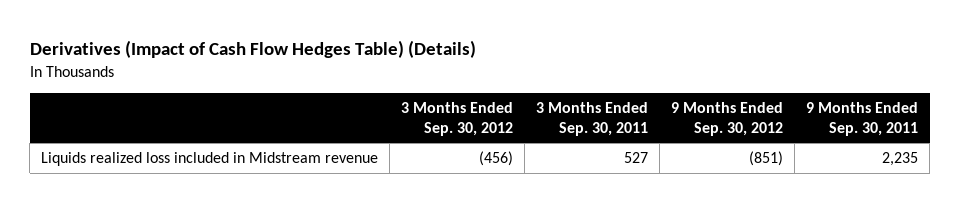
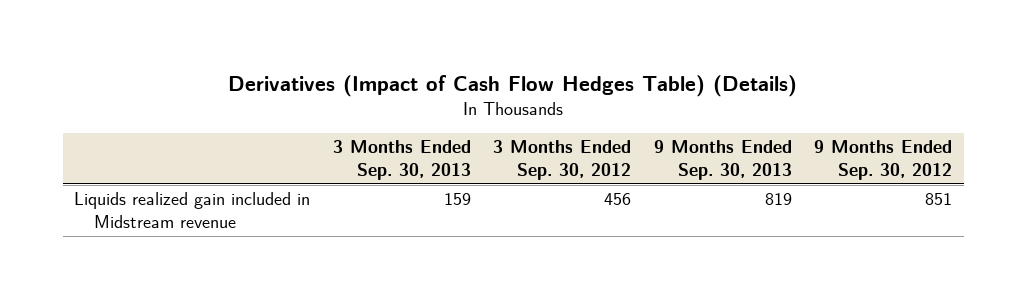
[536,102,649,136] 3 Months Ended Sep. 30, 2011 -> none
[806,102,919,136] 9 Months Ended Sep. 30, 2011 -> none
none -> [332,140,471,180] 3 Months Ended Sep. 30, 2013
none -> [653,140,792,180] 9 Months Ended Sep. 30, 2013
[41,152,379,167] Liquids realized loss included in Midstream revenue -> [73,192,310,229] Liquids realized gain included in Midstream revenue
[479,151,514,167] (456) -> [604,193,632,206] 456
[749,151,784,167] (851) -> [925,193,953,206] 851

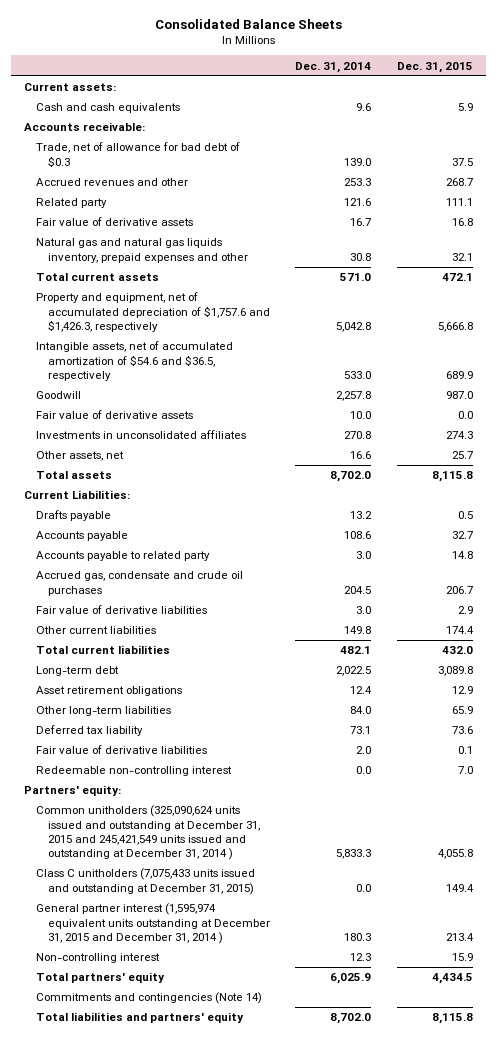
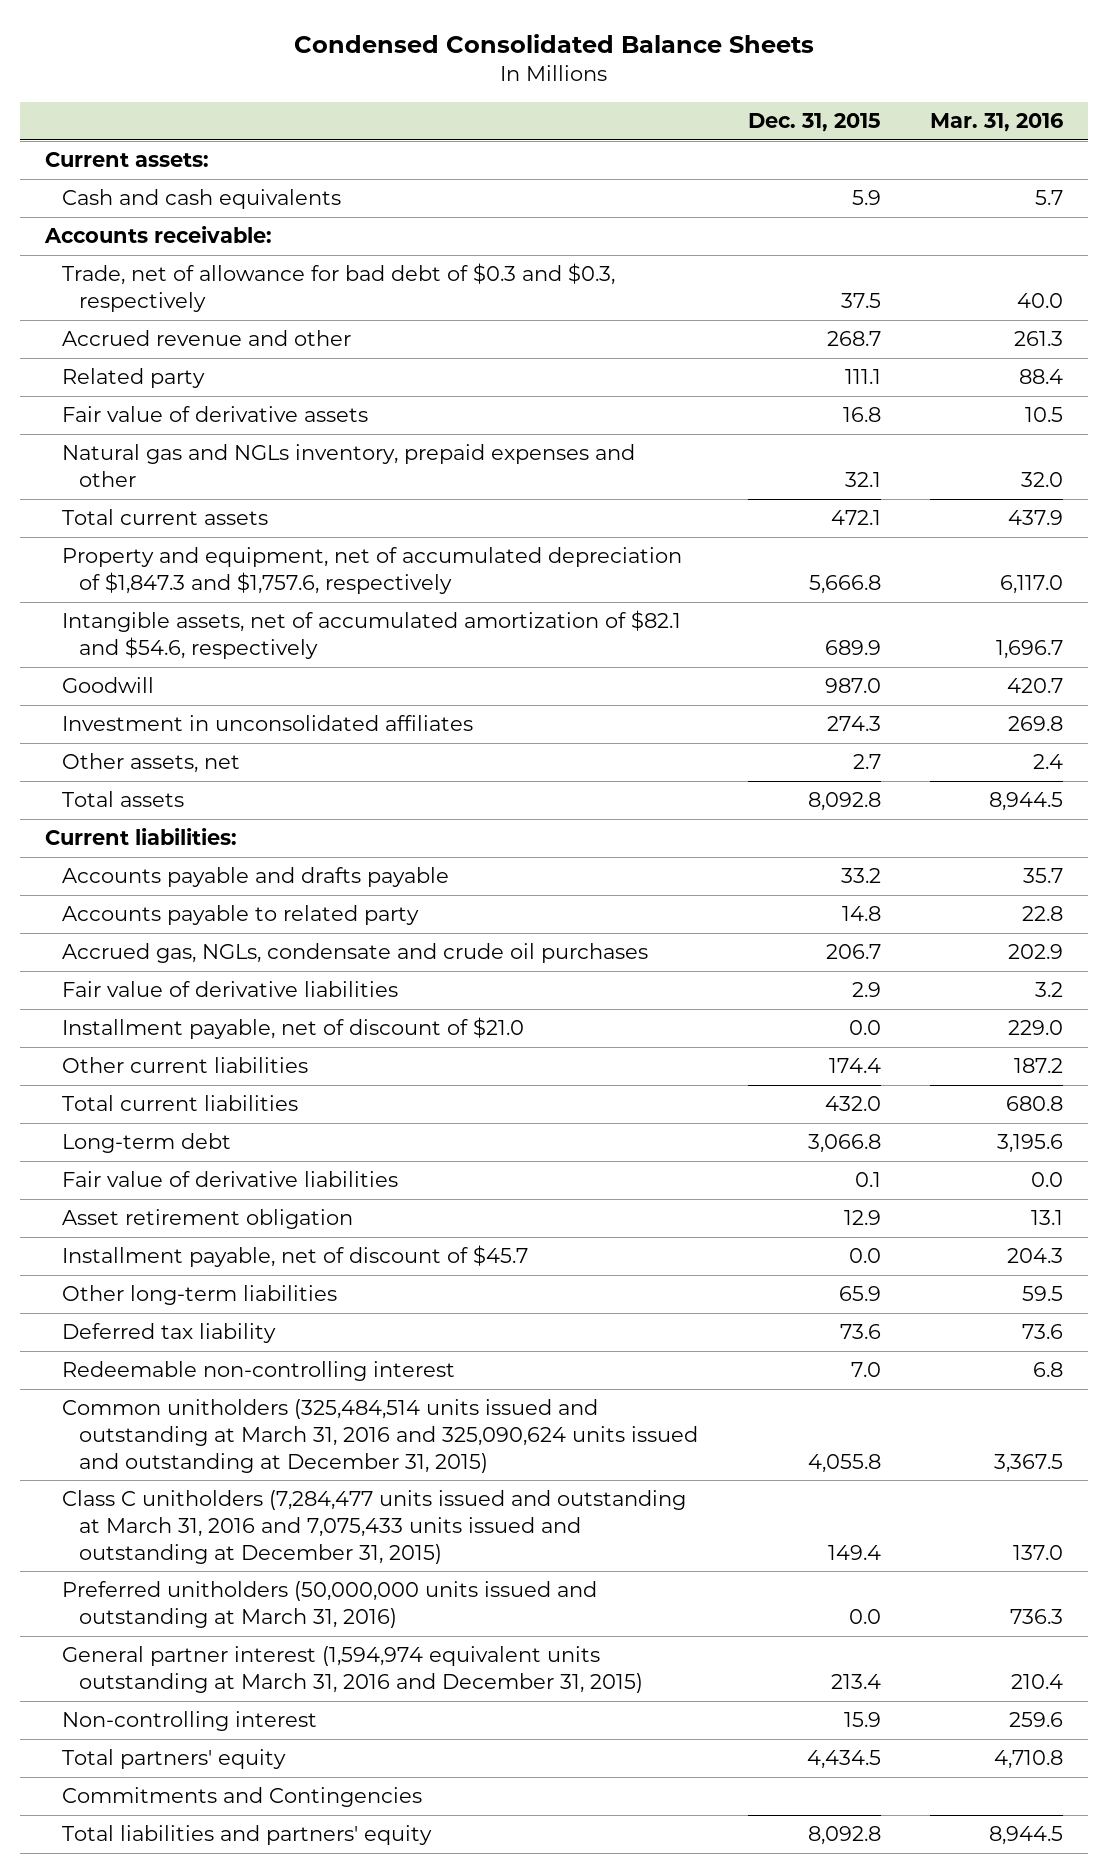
[154,18,342,29] Consolidated Balance Sheets -> [294,33,815,53] Condensed Consolidated Balance Sheets
[295,61,372,73] Dec. 31, 2014 -> none
none -> [930,113,1064,133] Mar. 31, 2016
[35,142,240,167] Trade, net of allowance for bad debt of $0.3 -> [62,263,616,312] Trade, net of allowance for bad debt of $0.3 and $0.3, respectively
[35,178,188,187] Accrued revenues and other -> [62,330,352,347] Accrued revenue and other
[35,238,248,263] Natural gas and natural gas liquids inventory, prepaid expenses and other -> [62,444,636,487] Natural gas and NGLs inventory, prepaid expenses and other
[35,292,270,332] Property and equipment, net of accumulated depreciation of $1,757.6 and $1,426.3, respectively -> [62,547,683,594] Property and equipment, net of accumulated depreciation of $1,847.3 and $1,757.6, respectively
[35,341,233,381] Intangible assets, net of accumulated amortization of $54.6 and $36.5, respectively -> [62,610,682,659] Intangible assets, net of accumulated amortization of $82.1 and $54.6, respectively
[35,410,193,420] Fair value of derivative assets -> none
[35,510,111,522] Drafts payable -> none
[35,430,246,440] Investments in unconsolidated affiliates -> [62,715,474,732] Investment in unconsolidated affiliates
[452,451,474,460] 25.7 -> [852,754,881,770] 2.7
[432,471,474,483] 8,115.8 -> [807,792,881,812] 8,092.8
[24,490,131,500] Current Liabilities: -> [45,828,238,846] Current liabilities:
[35,531,128,542] Accounts payable -> [62,867,450,888] Accounts payable and drafts payable
[452,531,474,540] 32.7 -> [840,868,881,884] 33.2
[35,571,243,596] Accrued gas, condensate and crude oil purchases -> [62,943,649,964] Accrued gas, NGLs, condensate and crude oil purchases
none -> [62,1017,525,1040] Installment payable, net of discount of $21.0
[438,666,474,677] 3,089.8 -> [807,1134,881,1154] 3,066.8
[35,745,207,755] Fair value of derivative liabilities -> [62,1171,399,1188] Fair value of derivative liabilities
[35,686,182,697] Asset retirement obligations -> [62,1209,354,1230] Asset retirement obligation
none -> [62,1245,529,1268] Installment payable, net of discount of $45.7
[24,785,122,797] Partners' equity: -> none
[35,805,260,861] Common unitholders (325,090,624 units issued and outstanding at December 31, 2015 and 245,421,549 units issued and outstanding at December 31, 2014 ) -> [62,1399,699,1473] Common unitholders (325,484,514 units issued and outstanding at March 31, 2016 and 325,090,624 units issued and outstanding at December 31, 2015)
[35,868,255,895] Class C unitholders (7,075,433 units issued and outstanding at December 31, 2015) -> [62,1490,687,1564] Class C unitholders (7,284,477 units issued and outstanding at March 31, 2016 and 7,075,433 units issued and outstanding at December 31, 2015)
none -> [62,1581,598,1628] Preferred unitholders (50,000,000 units issued and outstanding at March 31, 2016)
[35,903,270,944] General partner interest (1,595,974 equivalent units outstanding at December 31, 2015 and December 31, 2014 ) -> [62,1646,644,1693] General partner interest (1,594,974 equivalent units outstanding at March 31, 2016 and December 31, 2015)
[35,992,262,1005] Commitments and contingencies (Note 14) -> [62,1787,423,1808] Commitments and Contingencies
[432,1013,474,1025] 8,115.8 -> [807,1826,881,1846] 8,092.8

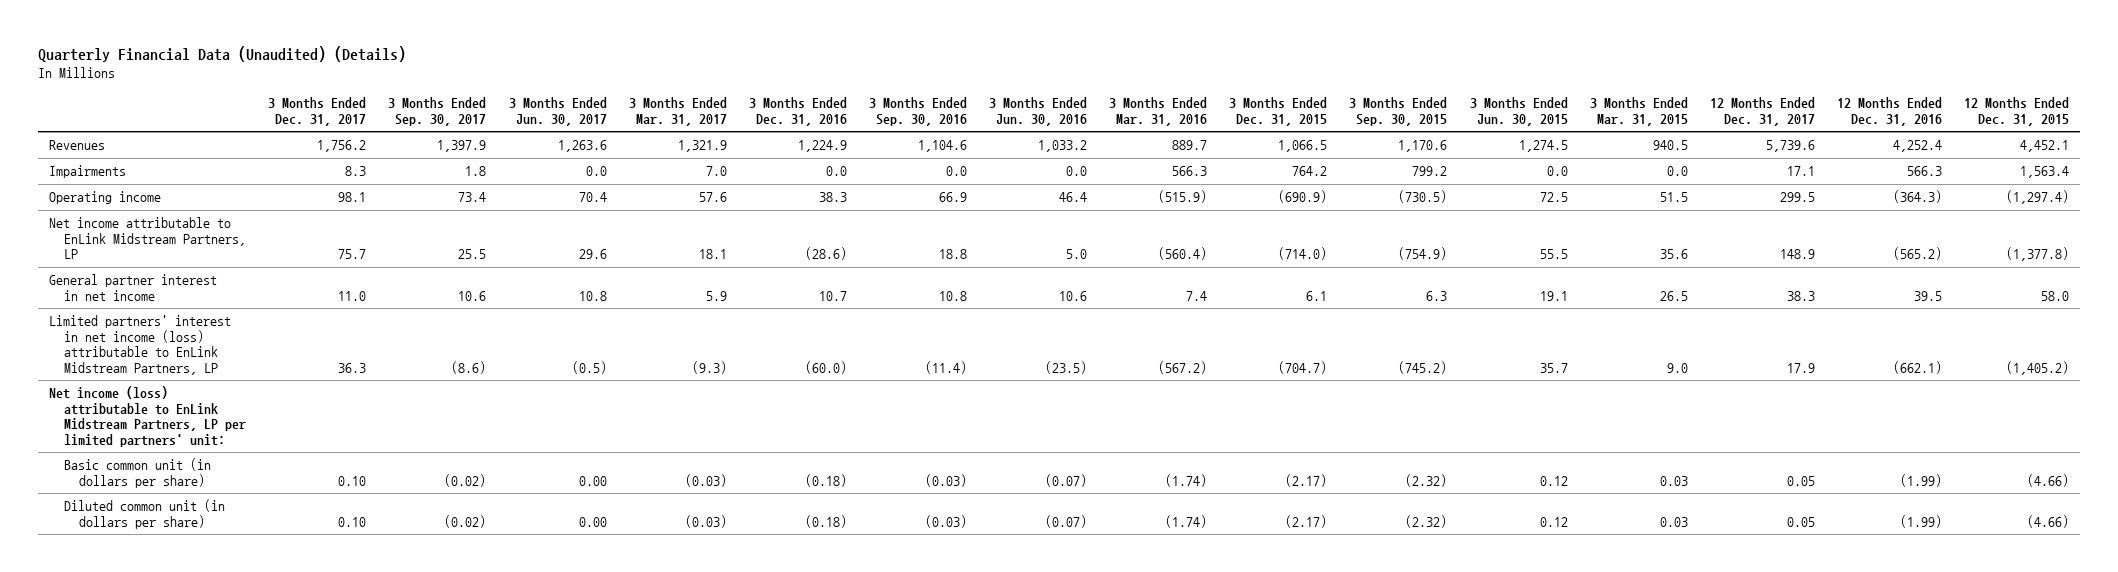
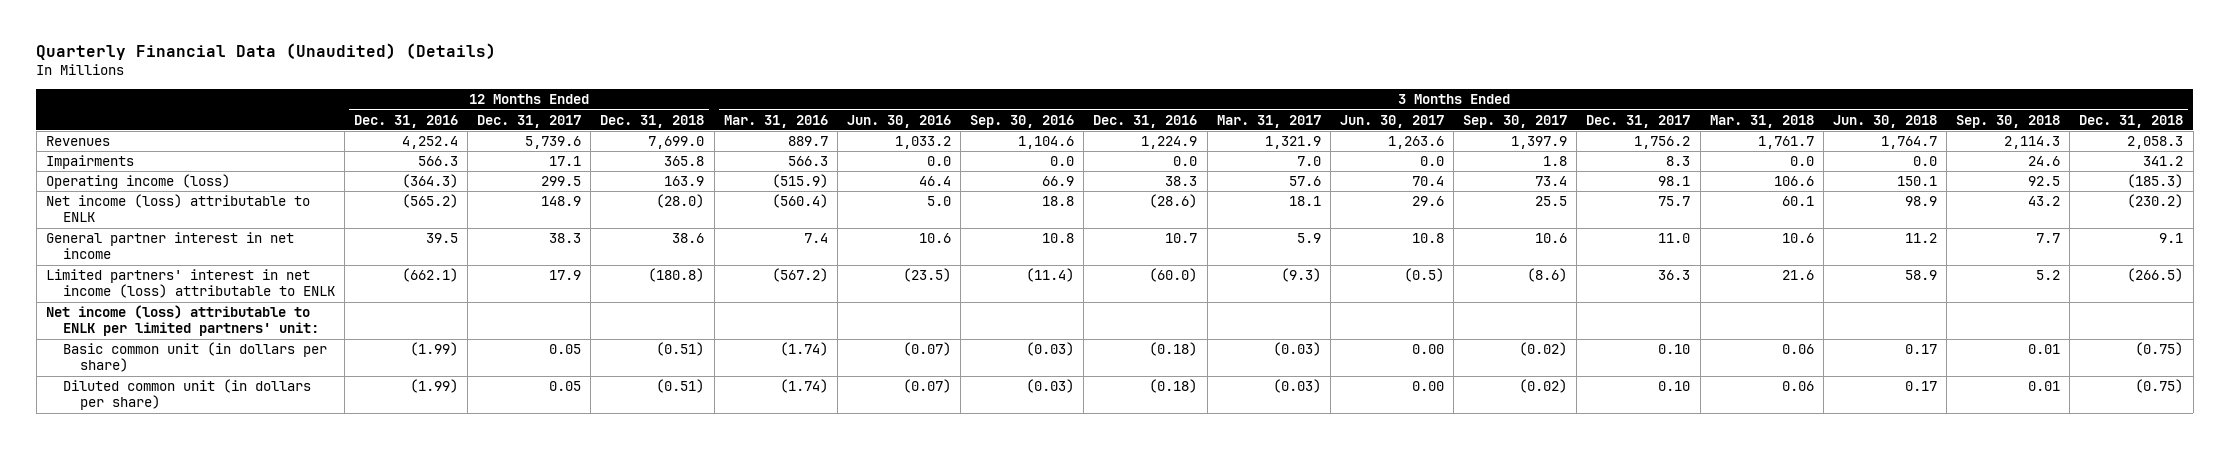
[1229,97,1328,126] 3 Months Ended Dec. 31, 2015 -> none
[1349,97,1448,126] 3 Months Ended Sep. 30, 2015 -> none
[1469,97,1568,126] 3 Months Ended Jun. 30, 2015 -> none
[1589,97,1688,126] 3 Months Ended Mar. 31, 2015 -> none
[1964,97,2070,126] 12 Months Ended Dec. 31, 2015 -> none
none -> [600,114,705,128] Dec. 31, 2018
none -> [1709,114,1814,128] Mar. 31, 2018
none -> [1832,114,1937,128] Jun. 30, 2018
none -> [1956,114,2061,128] Sep. 30, 2018
none -> [2079,114,2184,128] Dec. 31, 2018
[49,191,162,205] Operating income -> [45,174,230,190] Operating income (loss)
[49,217,247,260] Net income attributable to EnLink Midstream Partners, LP -> [45,194,310,223] Net income (loss) attributable to ENLK
[49,315,232,375] Limited partners' interest in net income (loss) attributable to EnLink Midstream Partners, LP -> [45,269,335,299] Limited partners' interest in net income (loss) attributable to ENLK
[49,386,247,447] Net income (loss) attributable to EnLink Midstream Partners, LP per limited partners' unit: -> [45,305,319,337] Net income (loss) attributable to ENLK per limited partners' unit:

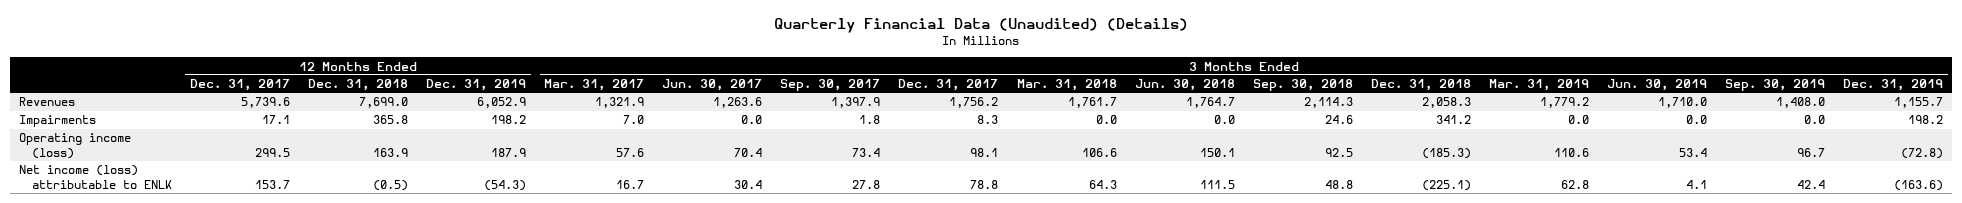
[353,114,458,128] Dec. 31, 2016 -> none
[723,114,828,128] Mar. 31, 2016 -> none
[846,114,951,128] Jun. 30, 2016 -> none
[970,114,1075,128] Sep. 30, 2016 -> none
[1093,114,1198,128] Dec. 31, 2016 -> none
none -> [426,79,527,92] Dec. 31, 2019
none -> [1488,79,1589,92] Mar. 31, 2019
none -> [1606,79,1707,92] Jun. 30, 2019
none -> [1724,79,1825,92] Sep. 30, 2019
none -> [1843,79,1944,92] Dec. 31, 2019
[45,232,294,260] General partner interest in net income -> none
[45,269,335,299] Limited partners' interest in net income (loss) attributable to ENLK -> none
[45,305,319,337] Net income (loss) attributable to ENLK per limited partners' unit: -> none
[62,342,327,373] Basic common unit (in dollars per share) -> none
[62,379,311,411] Diluted common unit (in dollars per share) -> none
[541,196,582,207] 148.9 -> [255,179,291,189] 153.7
[656,194,705,209] (28.0) -> [373,179,409,191] (0.5)
[1288,196,1321,207] 18.1 -> [616,179,645,189] 16.7
[1411,196,1444,207] 29.6 -> [734,179,763,189] 30.4
[1535,196,1568,207] 25.5 -> [852,179,881,189] 27.8
[1658,196,1691,207] 75.7 -> [970,179,999,189] 78.8
[1781,196,1814,207] 60.1 -> [1088,179,1117,189] 64.3
[1904,196,1937,207] 98.9 -> [1199,179,1235,189] 111.5
[2028,196,2061,207] 43.2 -> [1324,179,1353,189] 48.8
[2127,194,2184,209] (230.2) -> [1421,179,1471,191] (225.1)

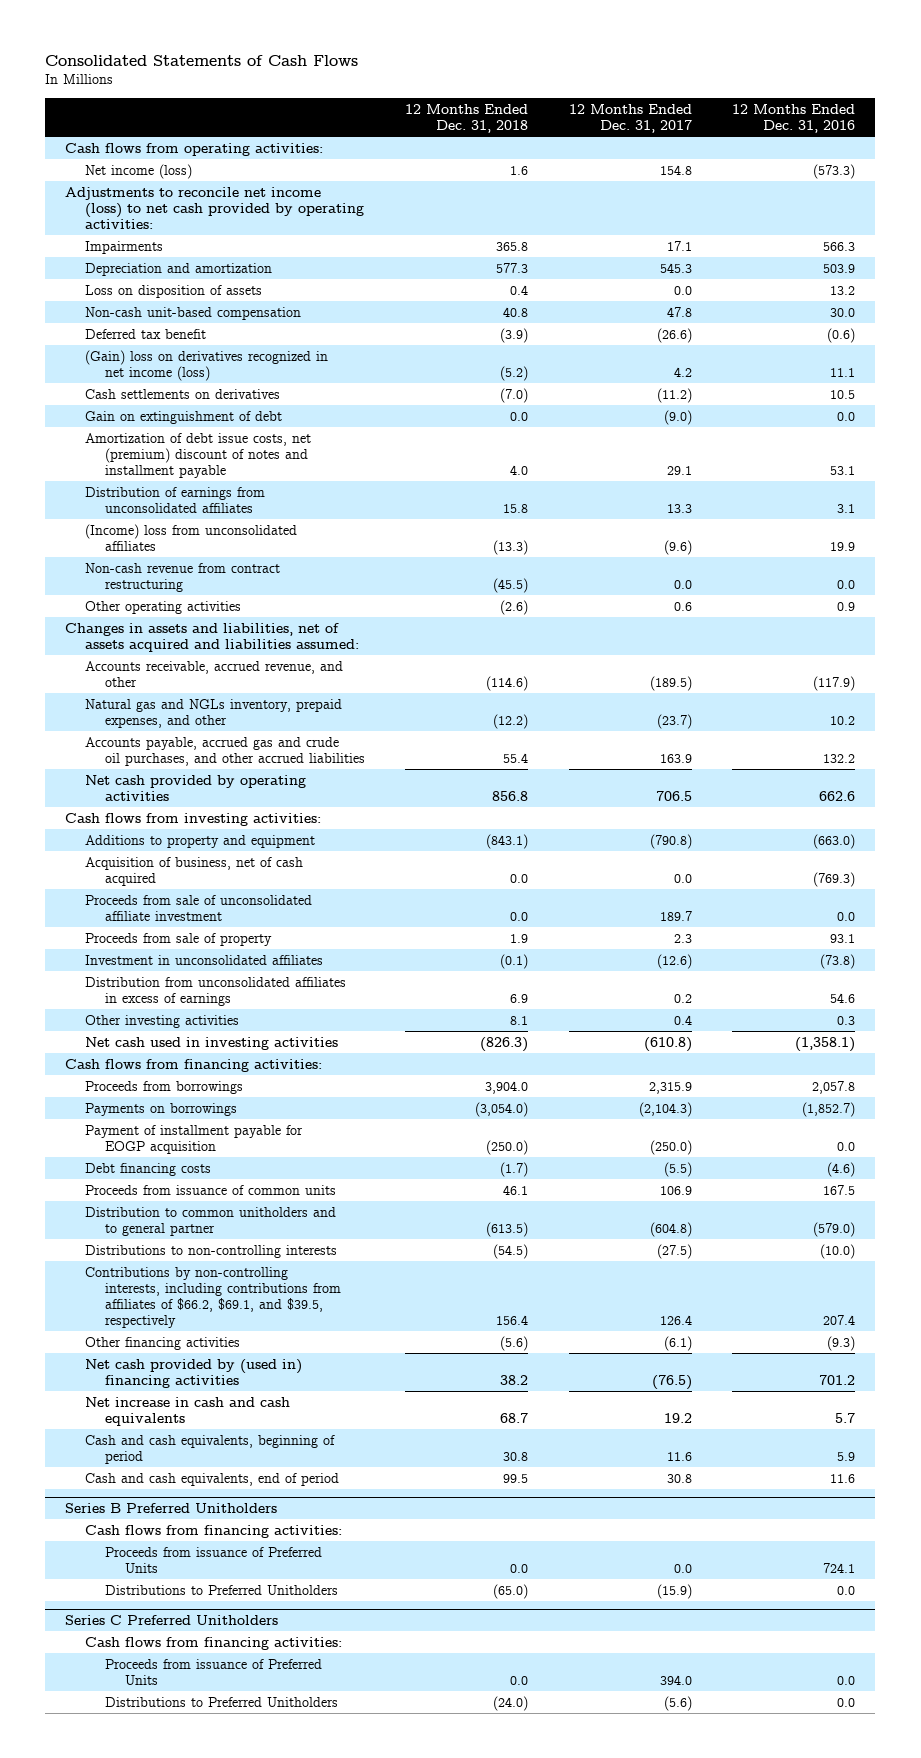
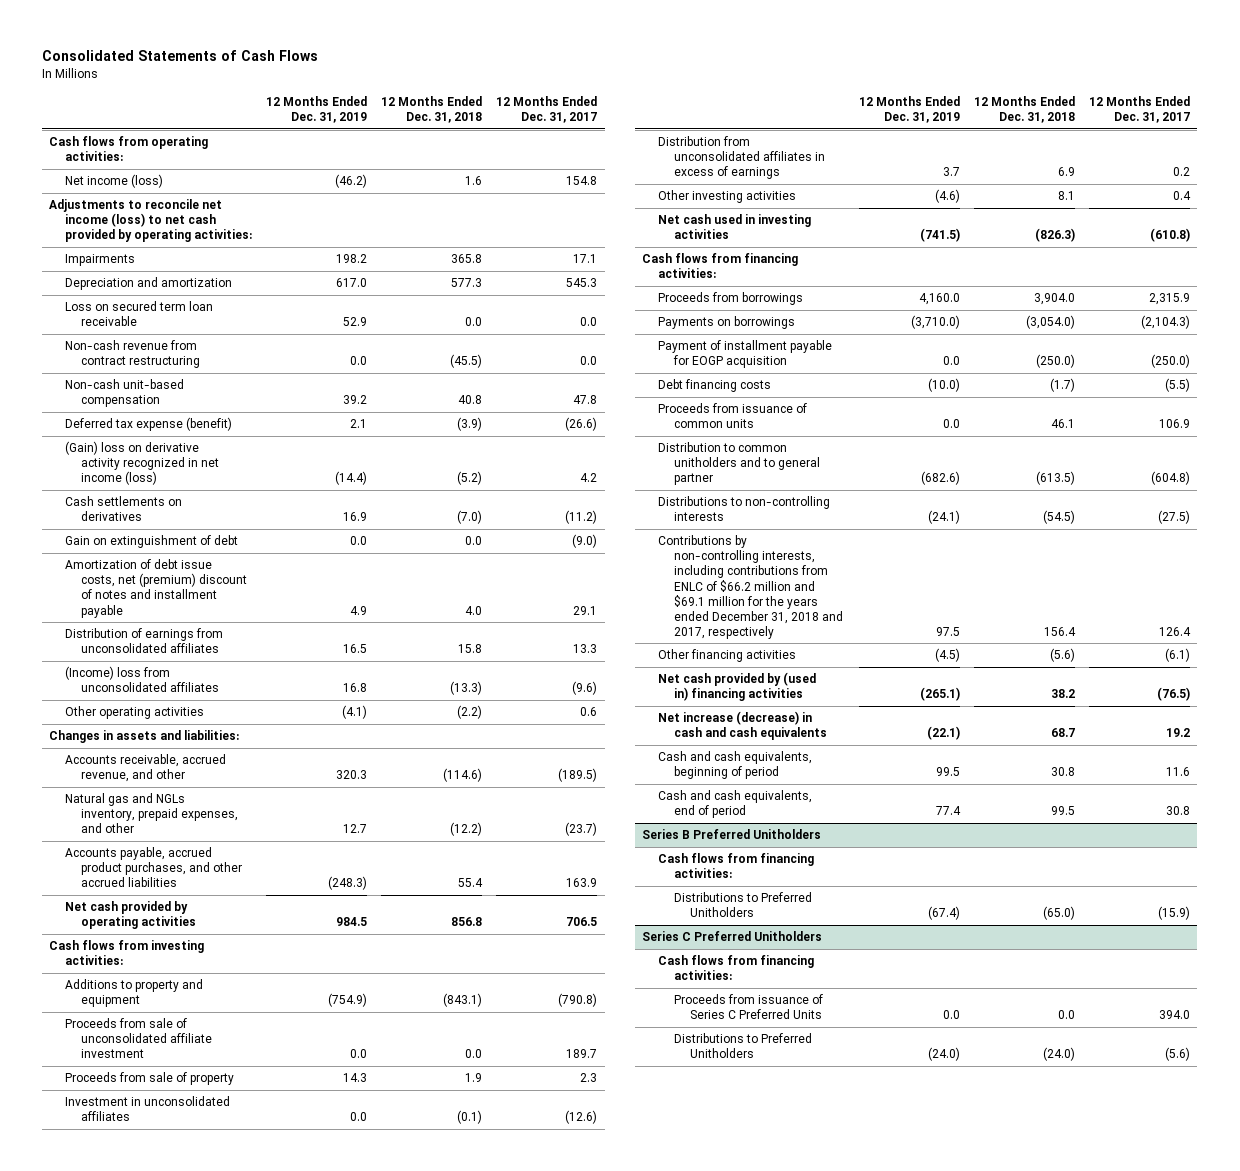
[732,103,856,133] 12 Months Ended Dec. 31, 2016 -> none
none -> [266,96,368,124] 12 Months Ended Dec. 31, 2019
[85,284,263,298] Loss on disposition of assets -> none
none -> [65,301,214,327] Loss on secured term loan receivable
[85,562,281,592] Non-cash revenue from contract restructuring -> [65,340,201,369] Non-cash revenue from contract restructuring
[85,328,207,339] Deferred tax benefit -> [65,417,233,432] Deferred tax expense (benefit)
[85,349,329,381] (Gain) loss on derivatives recognized in net income (loss) -> [65,441,220,486] (Gain) loss on derivative activity recognized in net income (loss)
[500,599,529,615] (2.6) -> [457,705,483,720] (2.2)
[65,622,360,652] Changes in assets and liabilities, net of assets acquired and liabilities assumed: -> [49,730,240,744] Changes in assets and liabilities:
[85,736,366,766] Accounts payable, accrued gas and crude oil purchases, and other accrued liabilities -> [65,847,243,888] Accounts payable, accrued product purchases, and other accrued liabilities
[85,856,304,886] Acquisition of business, net of cash acquired -> none
[85,1266,342,1328] Contributions by non-controlling interests, including contributions from affiliates of $66.2, $69.1, and $39.5, respectively -> [658,535,843,639] Contributions by non-controlling interests, including contributions from ENLC of $66.2 million and $69.1 million for the years ended December 31, 2018 and 2017, respectively
[85,1396,291,1426] Net increase in cash and cash equivalents -> [658,711,827,741] Net increase (decrease) in cash and cash equivalents
[105,1546,323,1573] Proceeds from issuance of Preferred Units -> none
[105,1658,323,1685] Proceeds from issuance of Preferred Units -> [673,994,823,1020] Proceeds from issuance of Series C Preferred Units

